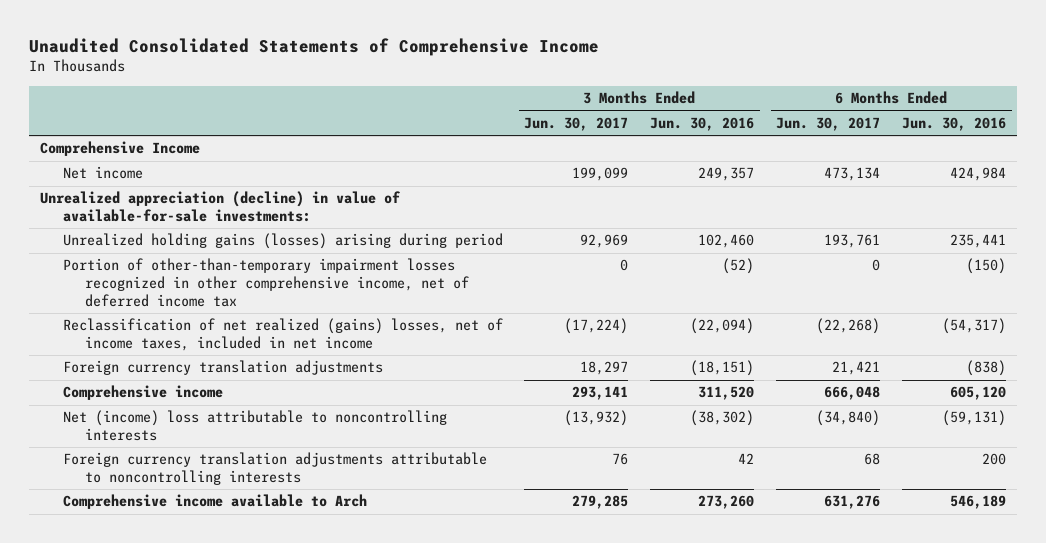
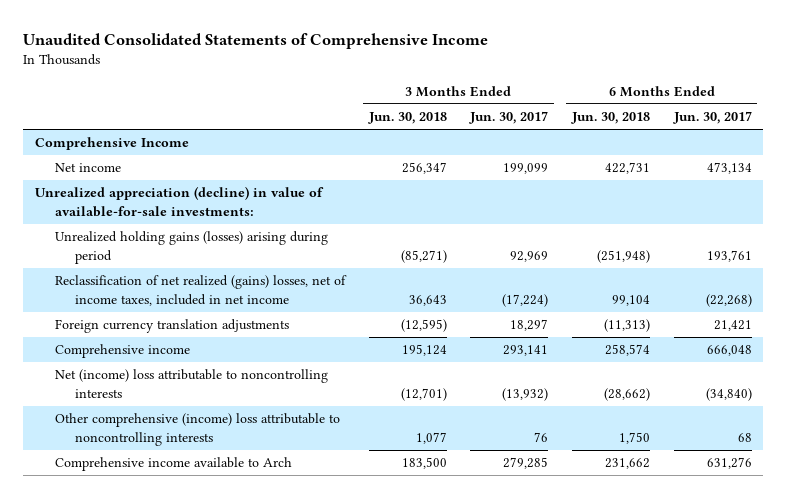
[650,117,755,132] Jun. 30, 2016 -> none
[902,117,1007,132] Jun. 30, 2016 -> none
none -> [367,112,447,125] Jun. 30, 2018
none -> [570,112,650,125] Jun. 30, 2018
[62,258,469,307] Portion of other-than-temporary impairment losses recognized in other comprehensive income, net of deferred income tax -> none
[62,452,487,486] Foreign currency translation adjustments attributable to noncontrolling interests -> [54,413,340,446] Other comprehensive (income) loss attributable to noncontrolling interests

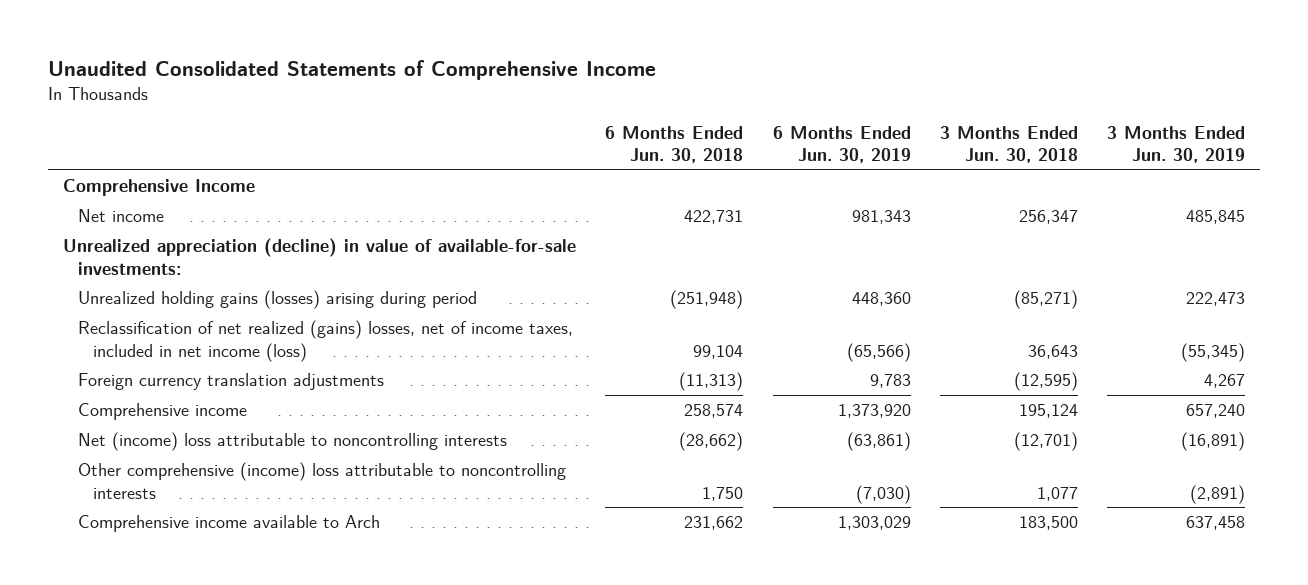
[469,111,549,125] Jun. 30, 2017 -> none
[672,111,752,125] Jun. 30, 2017 -> none
none -> [772,125,911,163] 6 Months Ended Jun. 30, 2019
none -> [1107,125,1246,163] 3 Months Ended Jun. 30, 2019
[54,275,347,306] Reclassification of net realized (gains) losses, net of income taxes, included in net income -> [77,320,573,362] Reclassification of net realized (gains) losses, net of income taxes, included in net income (loss)

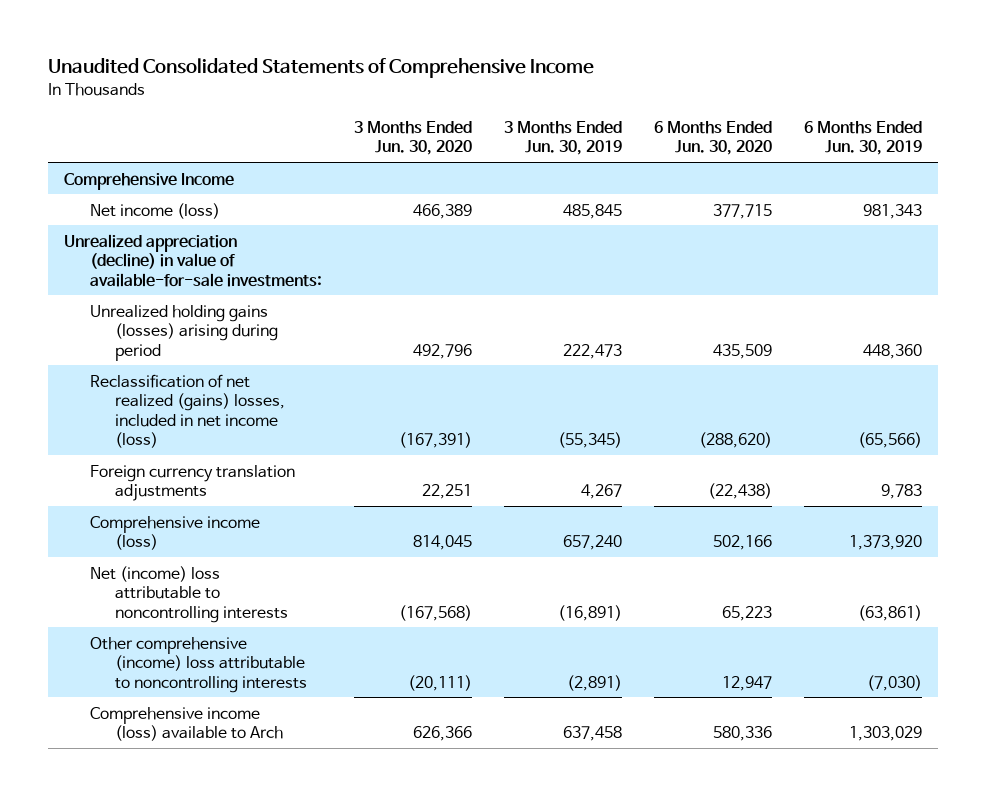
[605,125,744,163] 6 Months Ended Jun. 30, 2018 -> none
[939,125,1078,163] 3 Months Ended Jun. 30, 2018 -> none
none -> [353,120,472,156] 3 Months Ended Jun. 30, 2020
none -> [653,120,772,156] 6 Months Ended Jun. 30, 2020
[77,209,164,223] Net income -> [89,202,220,219] Net income (loss)
[77,320,573,362] Reclassification of net realized (gains) losses, net of income taxes, included in net income (loss) -> [89,373,286,449] Reclassification of net realized (gains) losses, included in net income (loss)
[77,403,247,421] Comprehensive income -> [89,515,260,551] Comprehensive income (loss)
[77,515,380,533] Comprehensive income available to Arch -> [89,706,284,742] Comprehensive income (loss) available to Arch

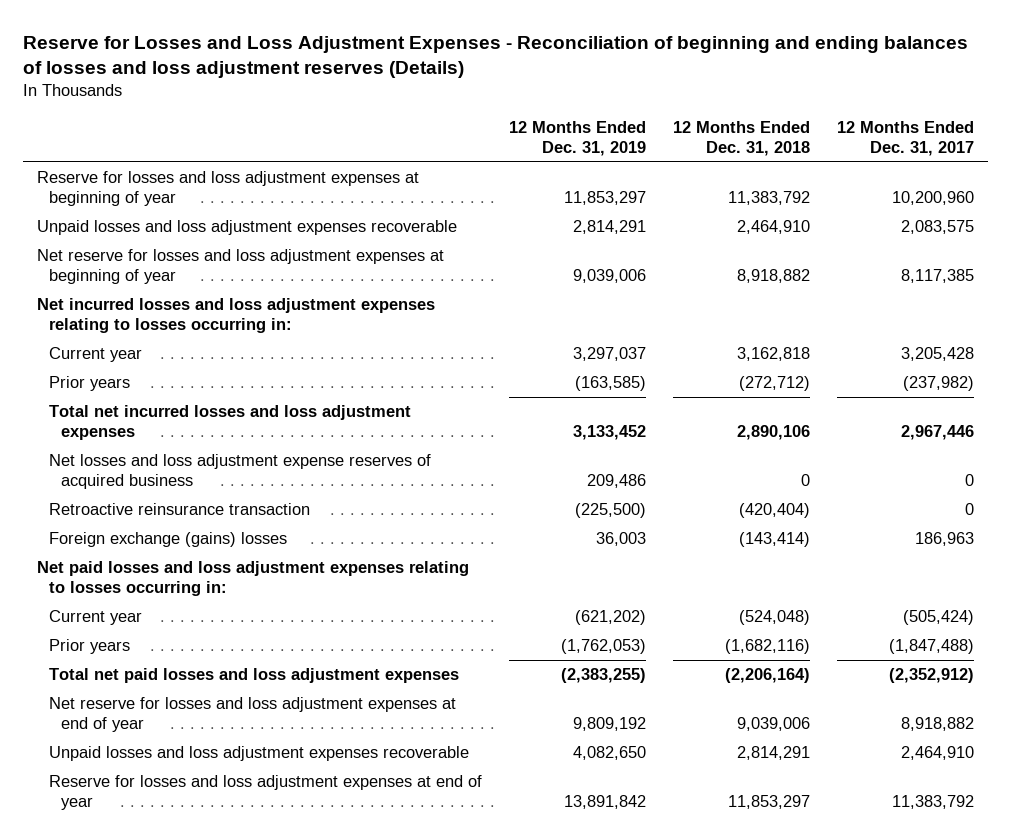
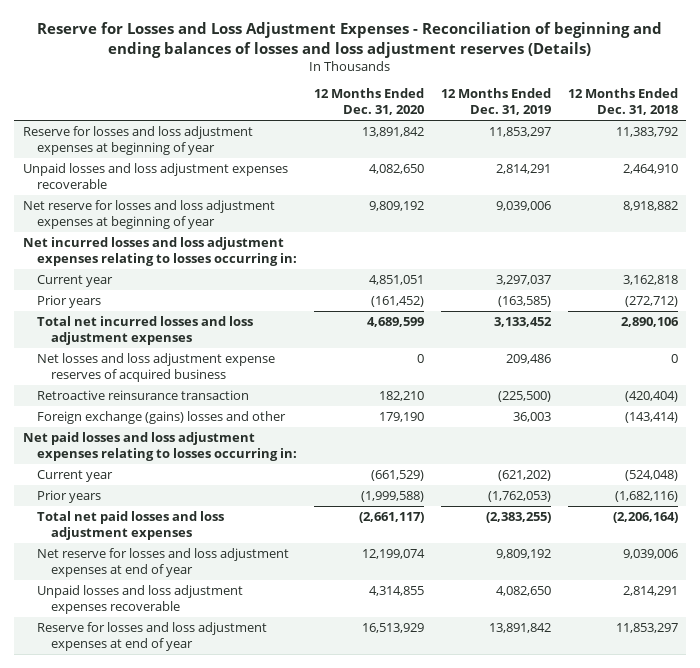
[837,120,975,157] 12 Months Ended Dec. 31, 2017 -> none
none -> [313,88,424,116] 12 Months Ended Dec. 31, 2020
[48,532,287,548] Foreign exchange (gains) losses -> [36,410,286,424] Foreign exchange (gains) losses and other

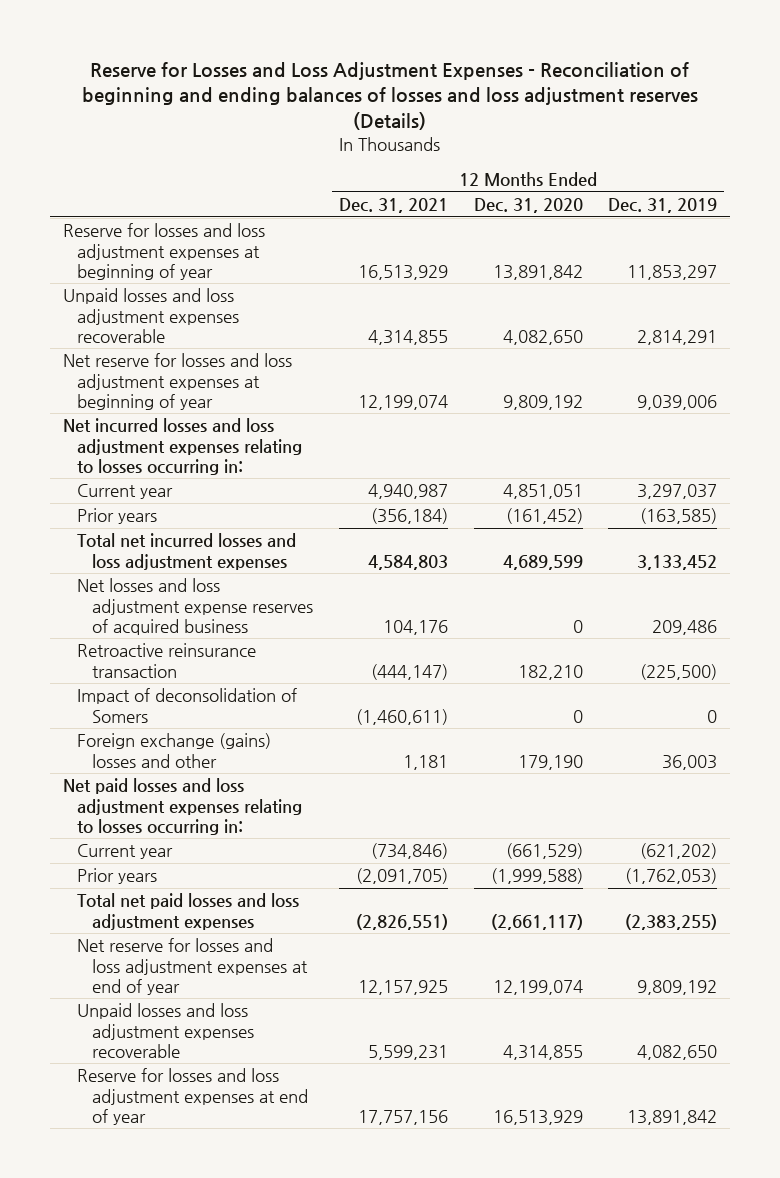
[567,88,678,116] 12 Months Ended Dec. 31, 2018 -> none
none -> [338,197,448,213] Dec. 31, 2021
none -> [77,688,298,723] Impact of deconsolidation of Somers

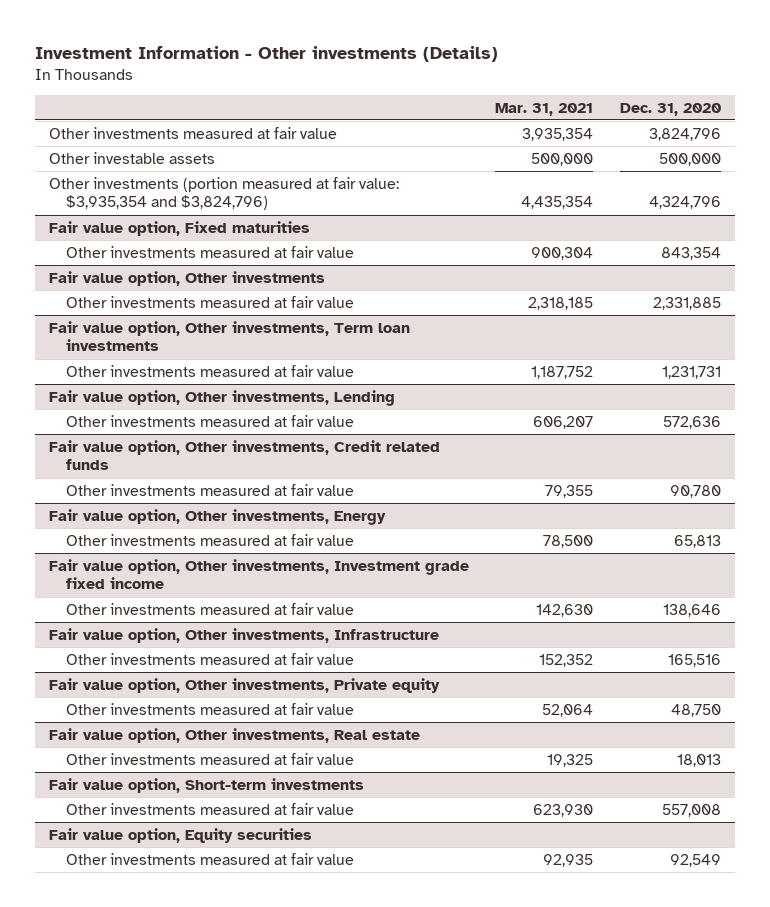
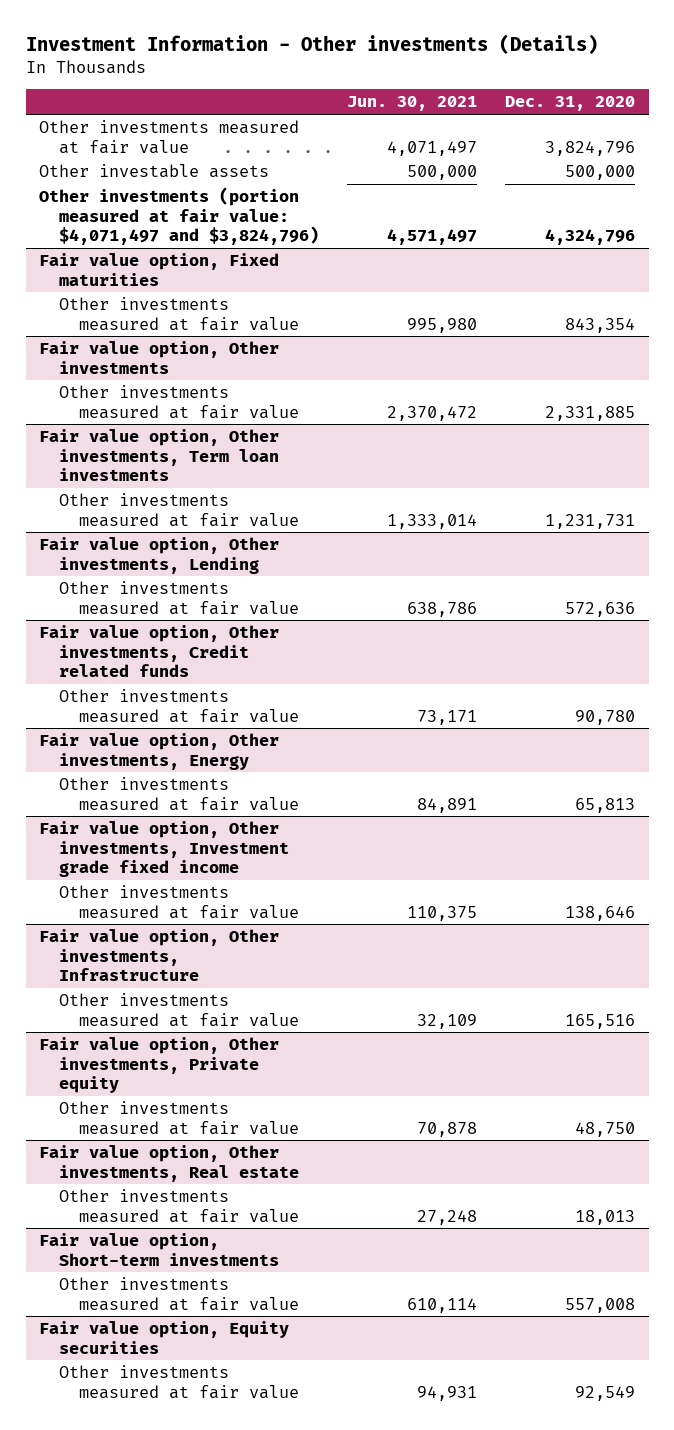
[495,102,594,116] Mar. 31, 2021 -> none
none -> [347,96,478,112] Jun. 30, 2021
[48,176,399,211] Other investments (portion measured at fair value: $3,935,354 and $3,824,796) -> [39,187,320,245] Other investments (portion measured at fair value: $4,071,497 and $3,824,796)

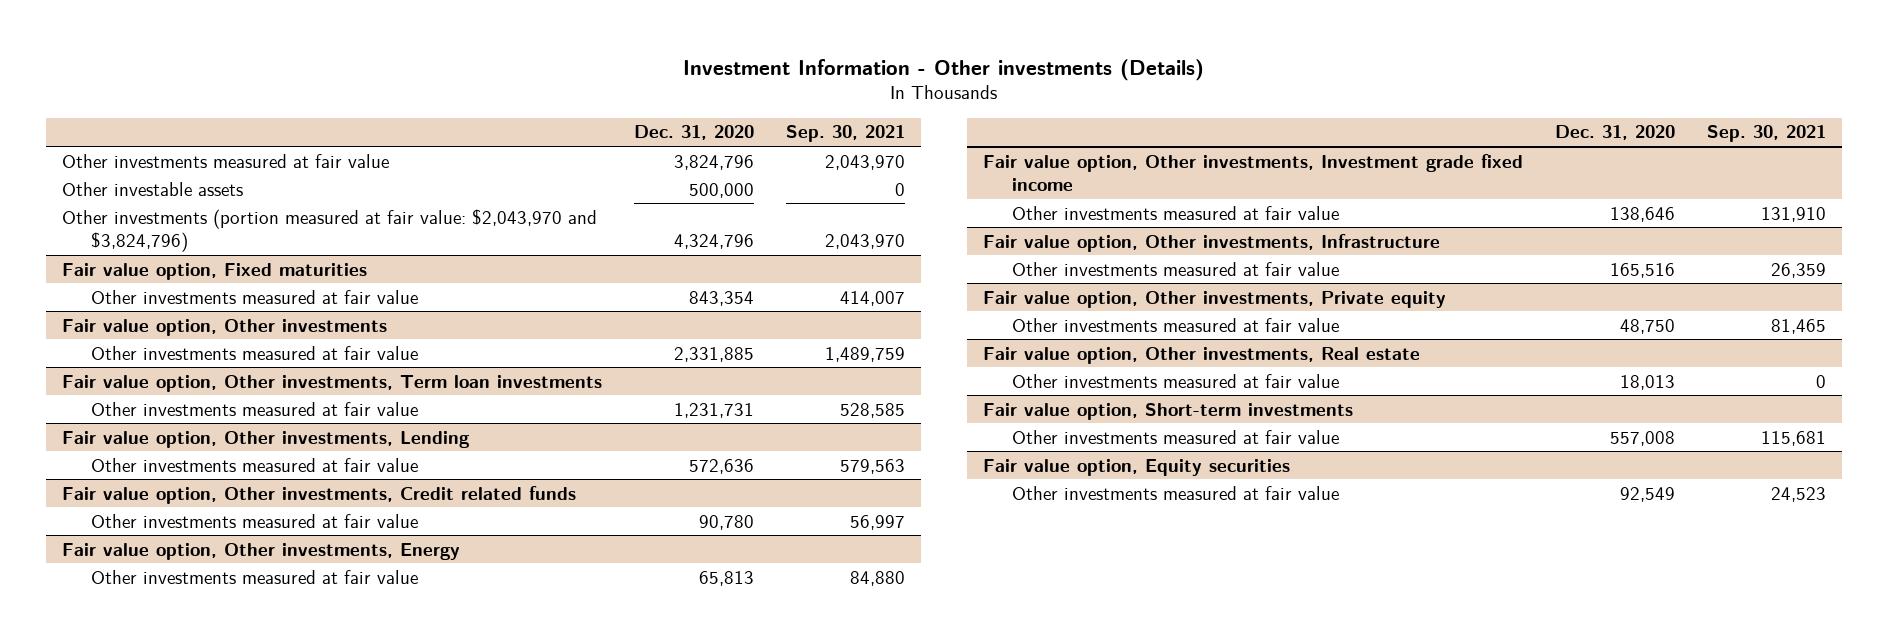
[347,96,478,112] Jun. 30, 2021 -> none
none -> [786,125,906,143] Sep. 30, 2021
[39,187,320,245] Other investments (portion measured at fair value: $4,071,497 and $3,824,796) -> [62,208,598,253] Other investments (portion measured at fair value: $2,043,970 and $3,824,796)

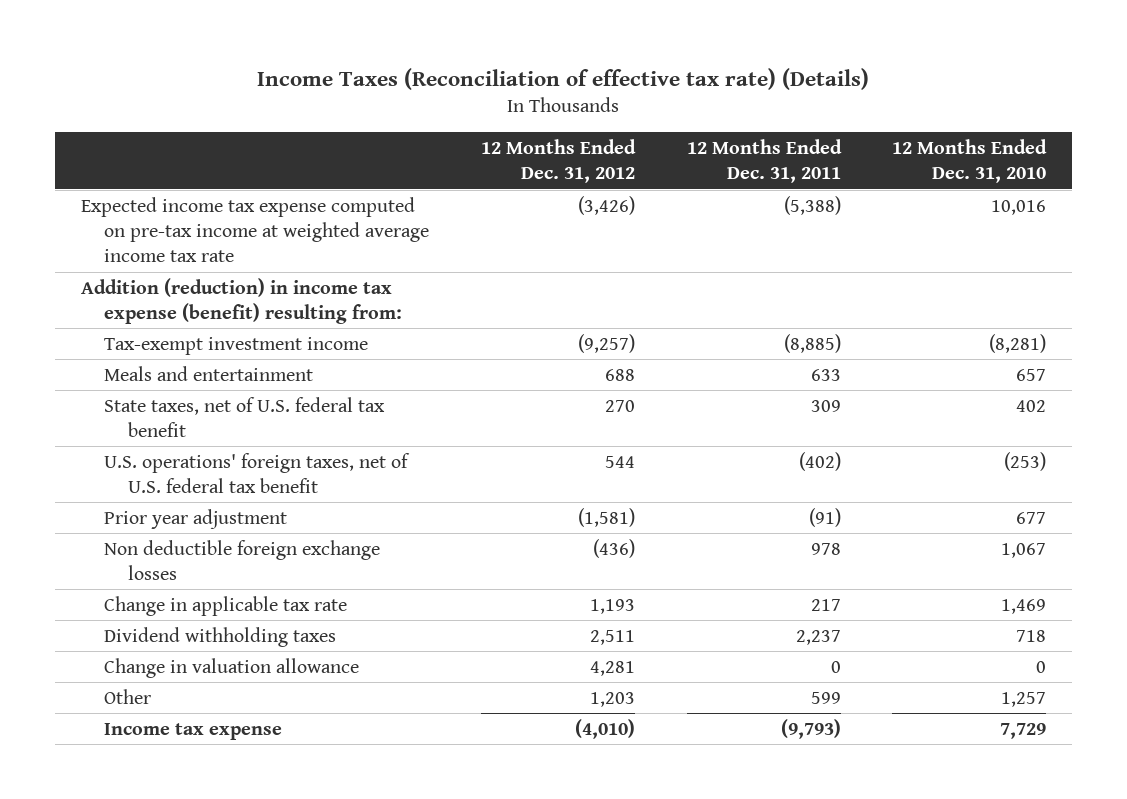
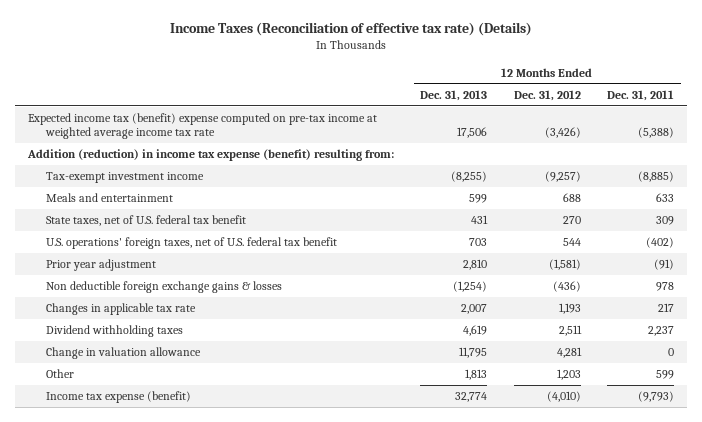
[892,138,1048,184] 12 Months Ended Dec. 31, 2010 -> none
none -> [420,89,488,101] Dec. 31, 2013
[80,196,430,263] Expected income tax expense computed on pre-tax income at weighted average income tax rate -> [27,113,377,139] Expected income tax (benefit) expense computed on pre-tax income at weighted average income tax rate
[104,539,381,580] Non deductible foreign exchange losses -> [45,281,282,294] Non deductible foreign exchange gains & losses
[104,595,348,616] Change in applicable tax rate -> [45,303,196,316] Changes in applicable tax rate
[104,722,283,740] Income tax expense -> [45,391,191,404] Income tax expense (benefit)

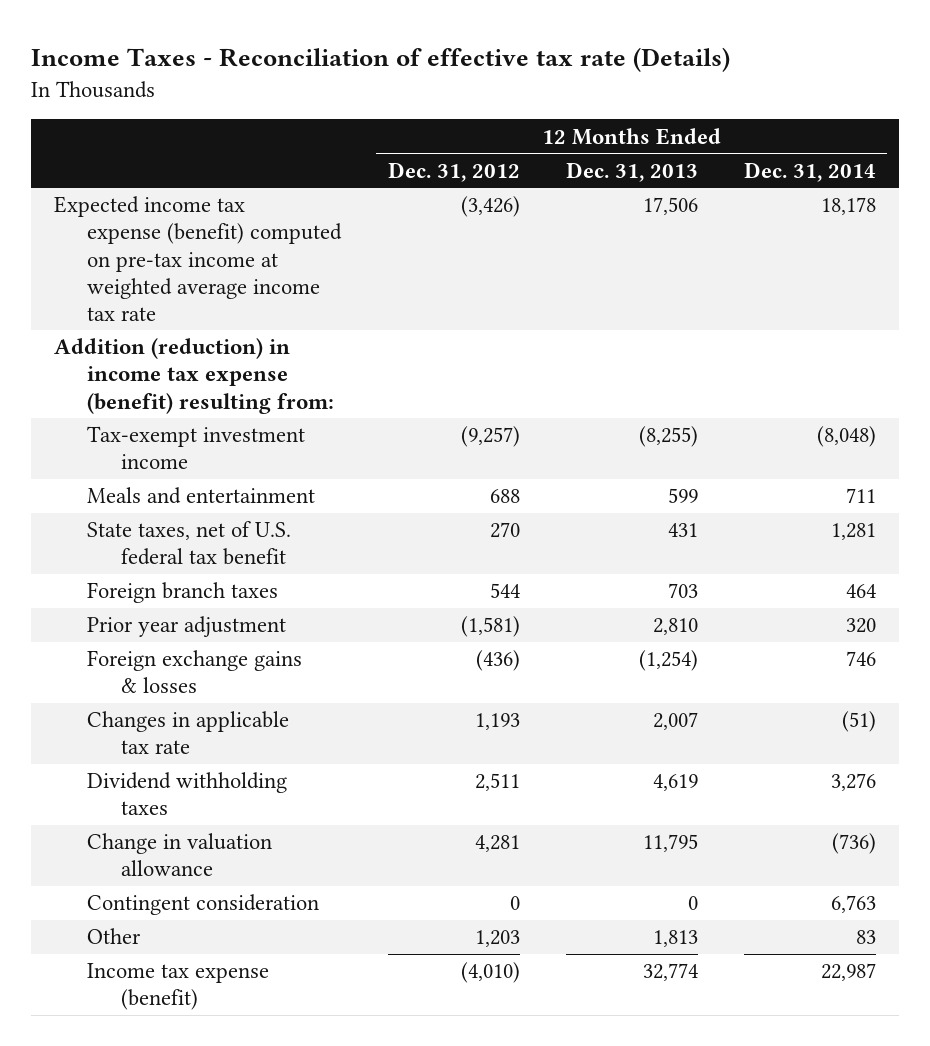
[170,22,533,37] Income Taxes (Reconciliation of effective tax rate) (Details) -> [31,47,731,73] Income Taxes - Reconciliation of effective tax rate (Details)
[607,89,675,101] Dec. 31, 2011 -> none
none -> [743,161,876,182] Dec. 31, 2014
[27,113,377,139] Expected income tax (benefit) expense computed on pre-tax income at weighted average income tax rate -> [54,196,343,321] Expected income tax expense (benefit) computed on pre-tax income at weighted average income tax rate
[45,237,337,250] U.S. operations' foreign taxes, net of U.S. federal tax benefit -> [87,582,279,604] Foreign branch taxes
[45,281,282,294] Non deductible foreign exchange gains & losses -> [87,650,303,694] Foreign exchange gains & losses
none -> [87,894,320,916] Contingent consideration

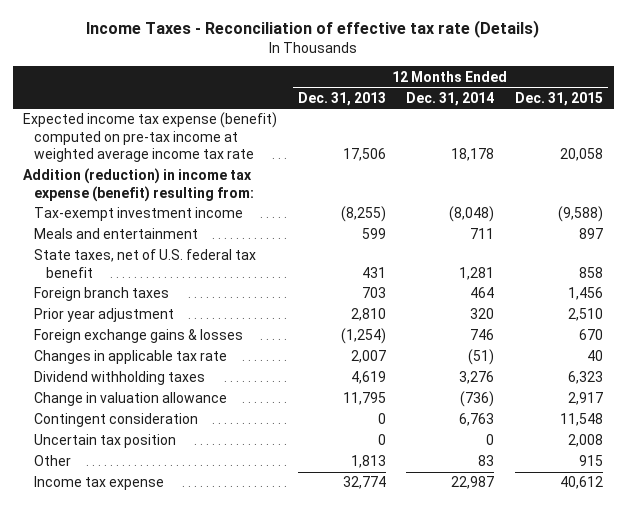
[387,161,520,182] Dec. 31, 2012 -> none
none -> [515,91,604,106] Dec. 31, 2015
none -> [34,434,177,449] Uncertain tax position
[87,963,270,1011] Income tax expense (benefit) -> [34,476,165,491] Income tax expense

